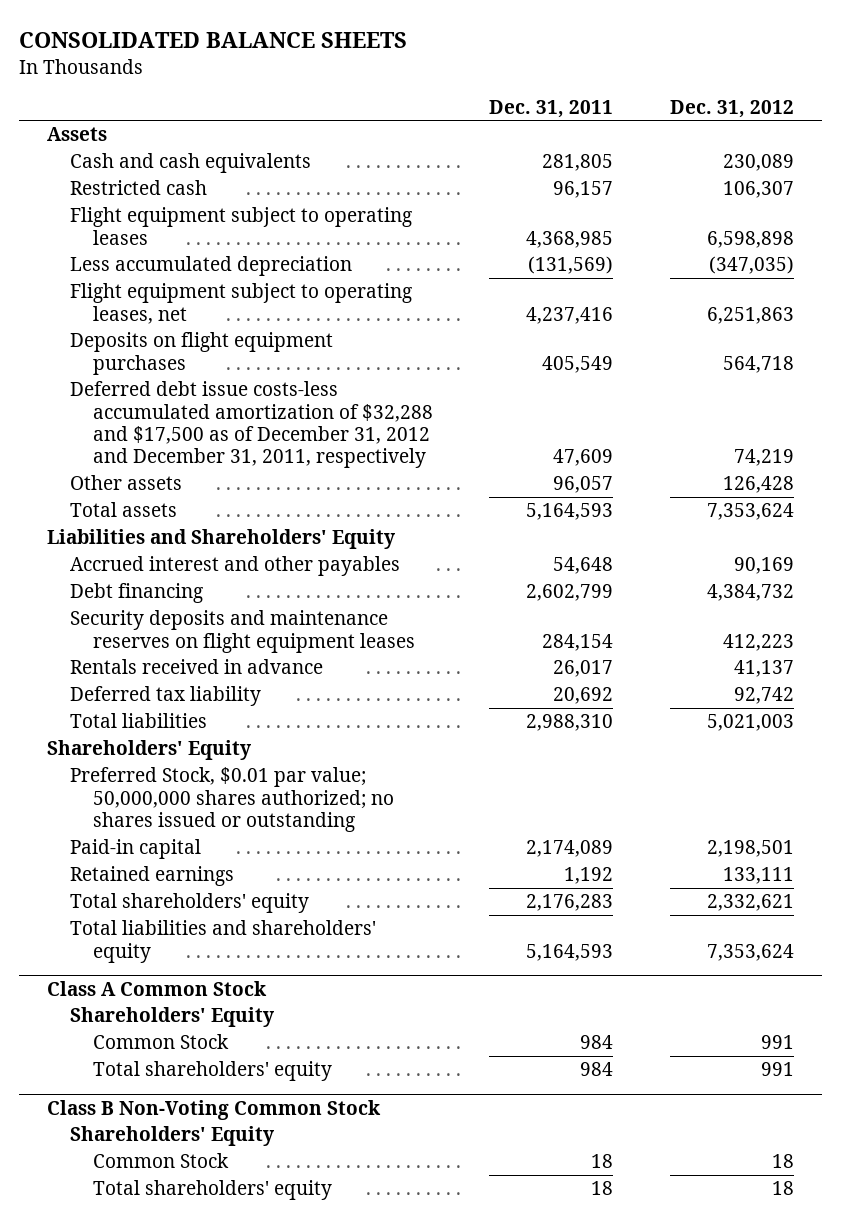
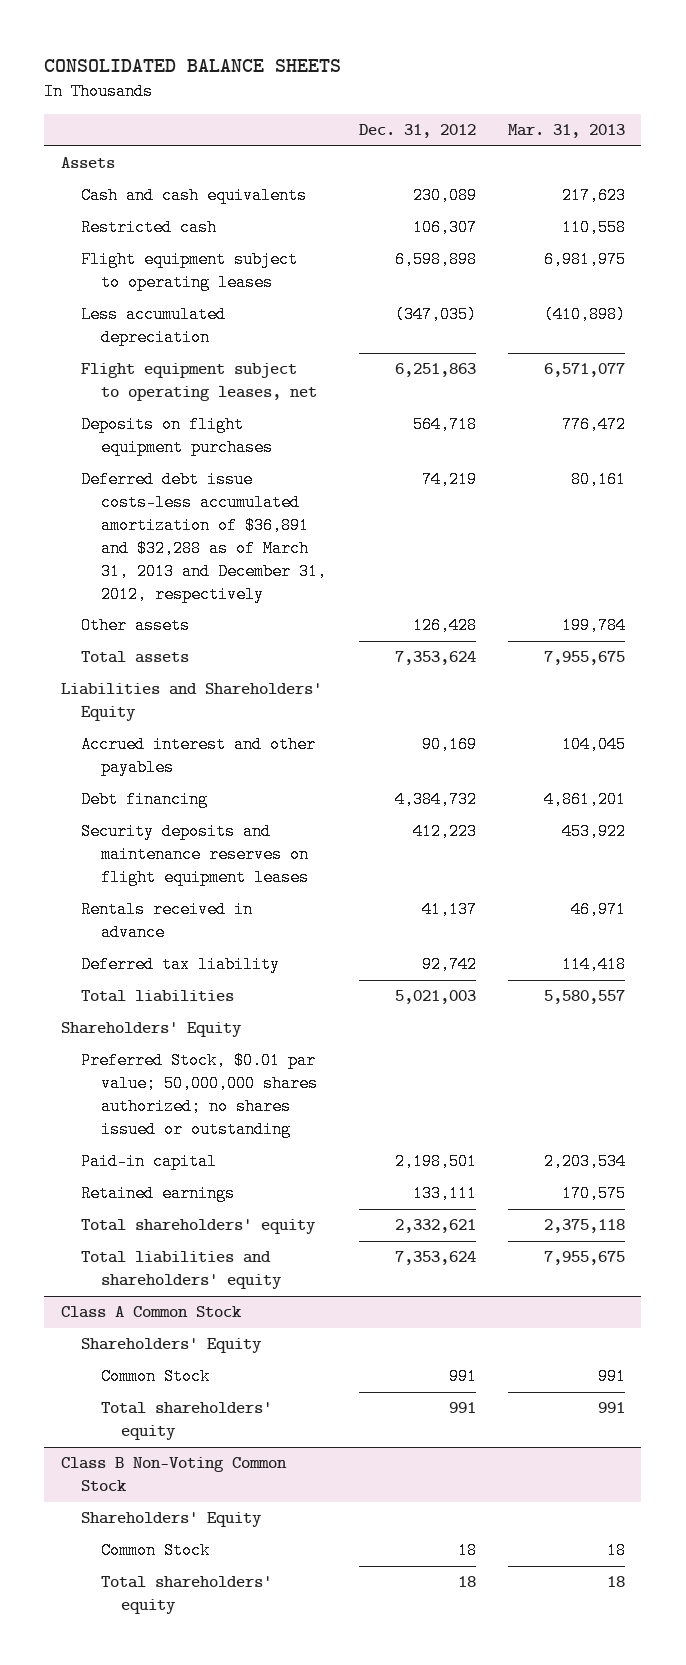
[489,99,614,118] Dec. 31, 2011 -> none
none -> [508,124,626,139] Mar. 31, 2013
[69,381,433,469] Deferred debt issue costs-less accumulated amortization of $32,288 and $17,500 as of December 31, 2012 and December 31, 2011, respectively -> [80,471,327,604] Deferred debt issue costs-less accumulated amortization of $36,891 and $32,288 as of March 31, 2013 and December 31, 2012, respectively

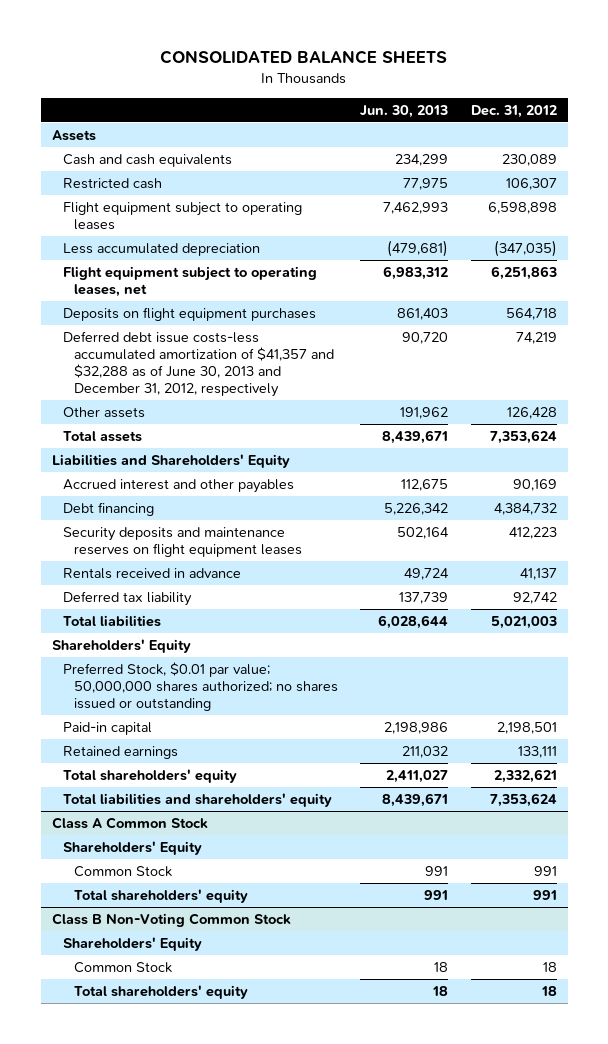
[508,124,626,139] Mar. 31, 2013 -> none
none -> [360,104,449,118] Jun. 30, 2013
[80,471,327,604] Deferred debt issue costs-less accumulated amortization of $36,891 and $32,288 as of March 31, 2013 and December 31, 2012, respectively -> [62,330,334,397] Deferred debt issue costs-less accumulated amortization of $41,357 and $32,288 as of June 30, 2013 and December 31, 2012, respectively

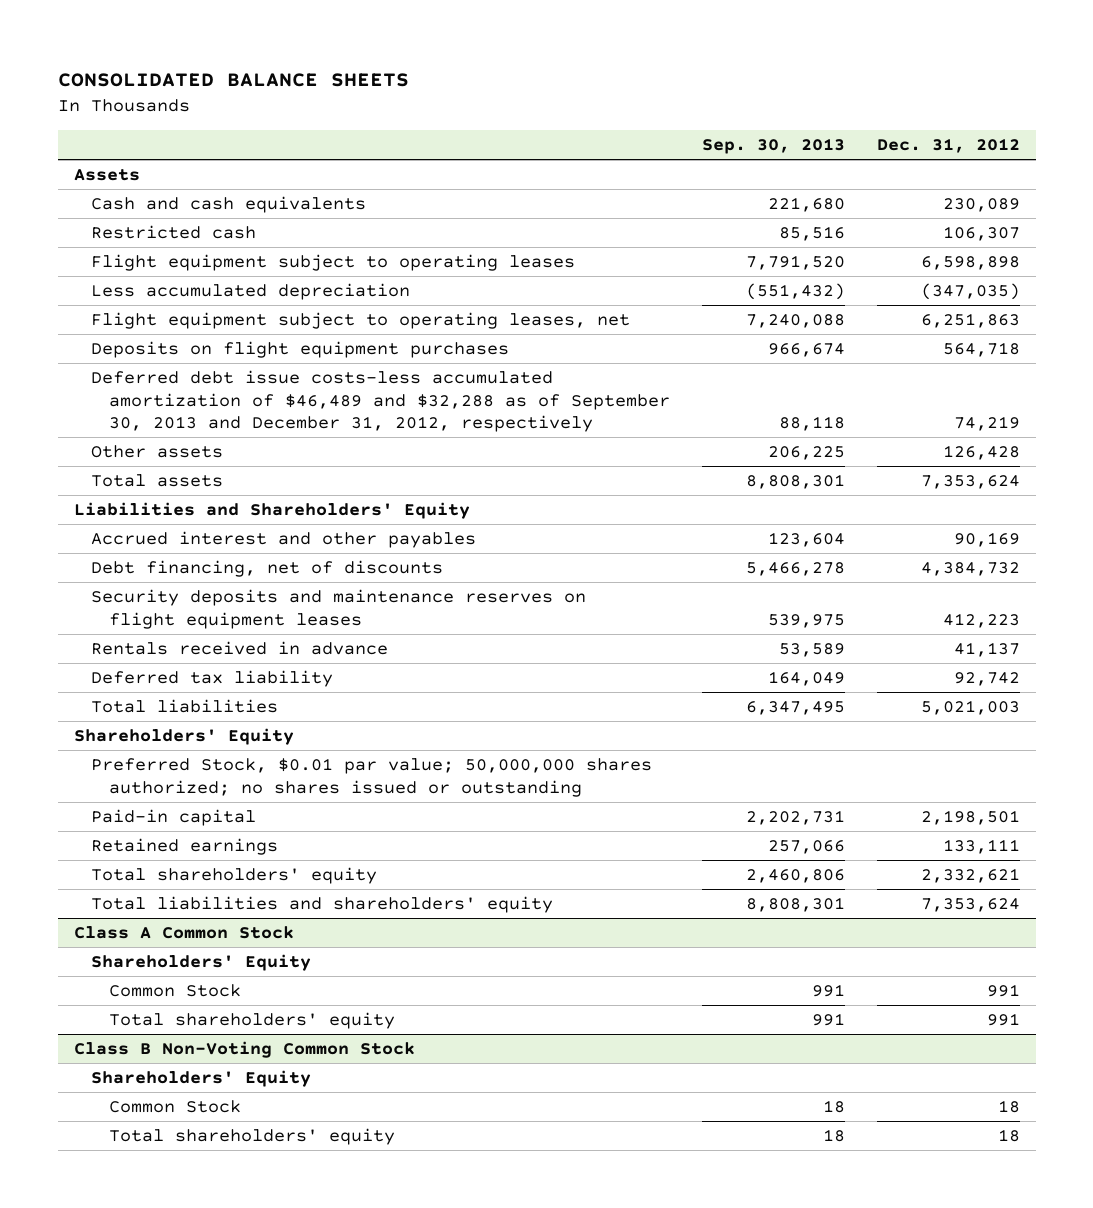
[360,104,449,118] Jun. 30, 2013 -> none
none -> [701,138,845,155] Sep. 30, 2013
[62,330,334,397] Deferred debt issue costs-less accumulated amortization of $41,357 and $32,288 as of June 30, 2013 and December 31, 2012, respectively -> [91,369,670,433] Deferred debt issue costs-less accumulated amortization of $46,489 and $32,288 as of September 30, 2013 and December 31, 2012, respectively
[62,501,154,516] Debt financing -> [91,559,444,577] Debt financing, net of discounts

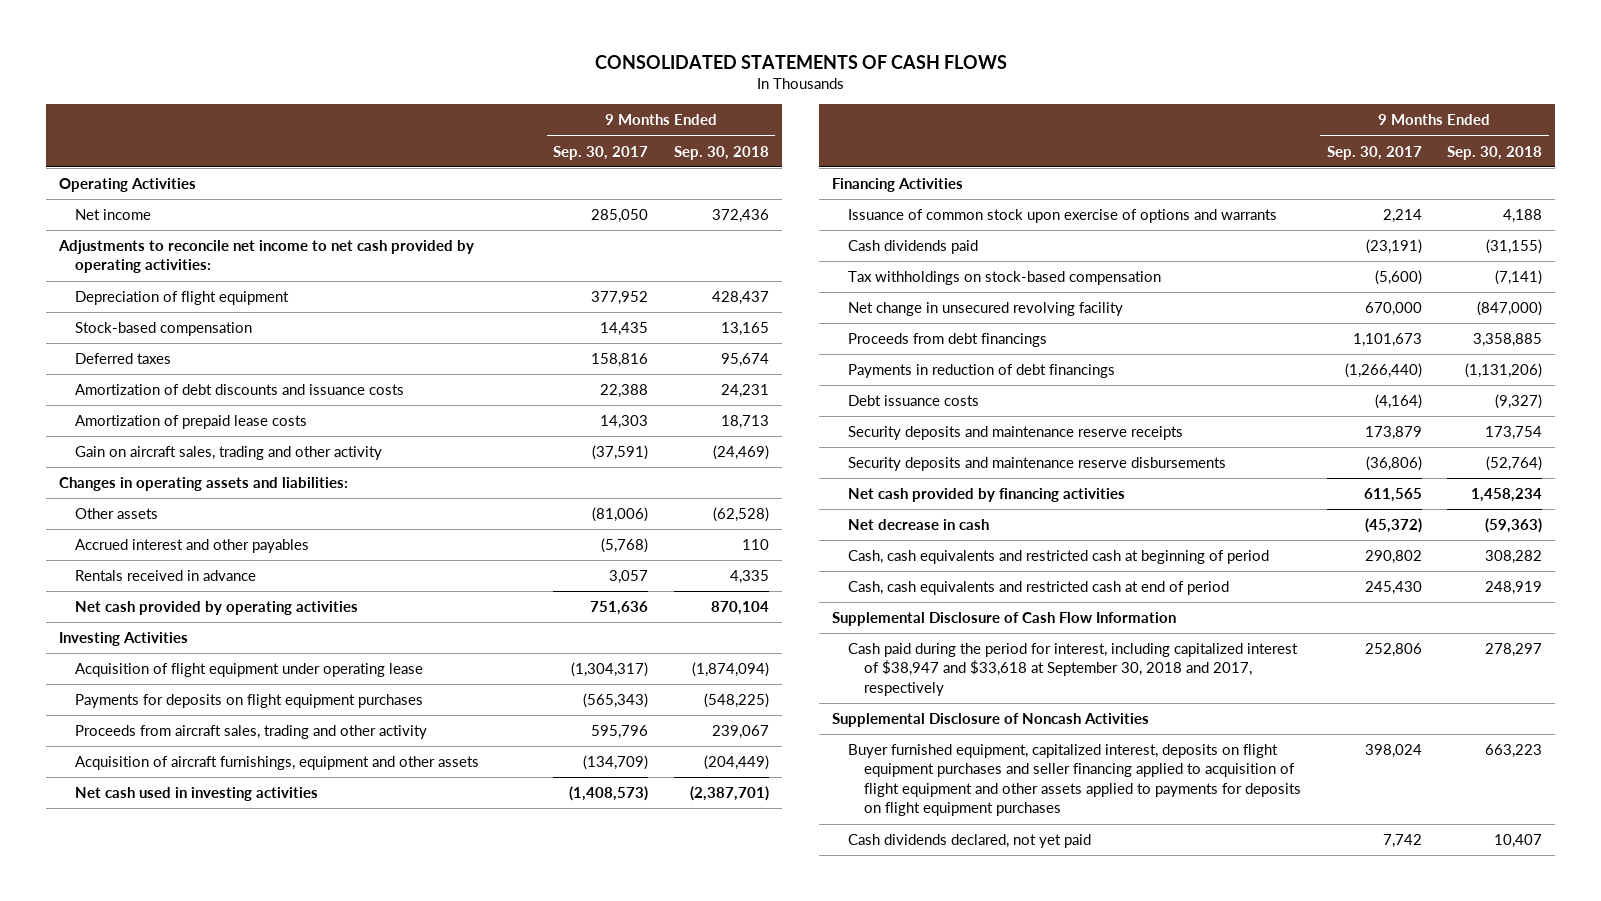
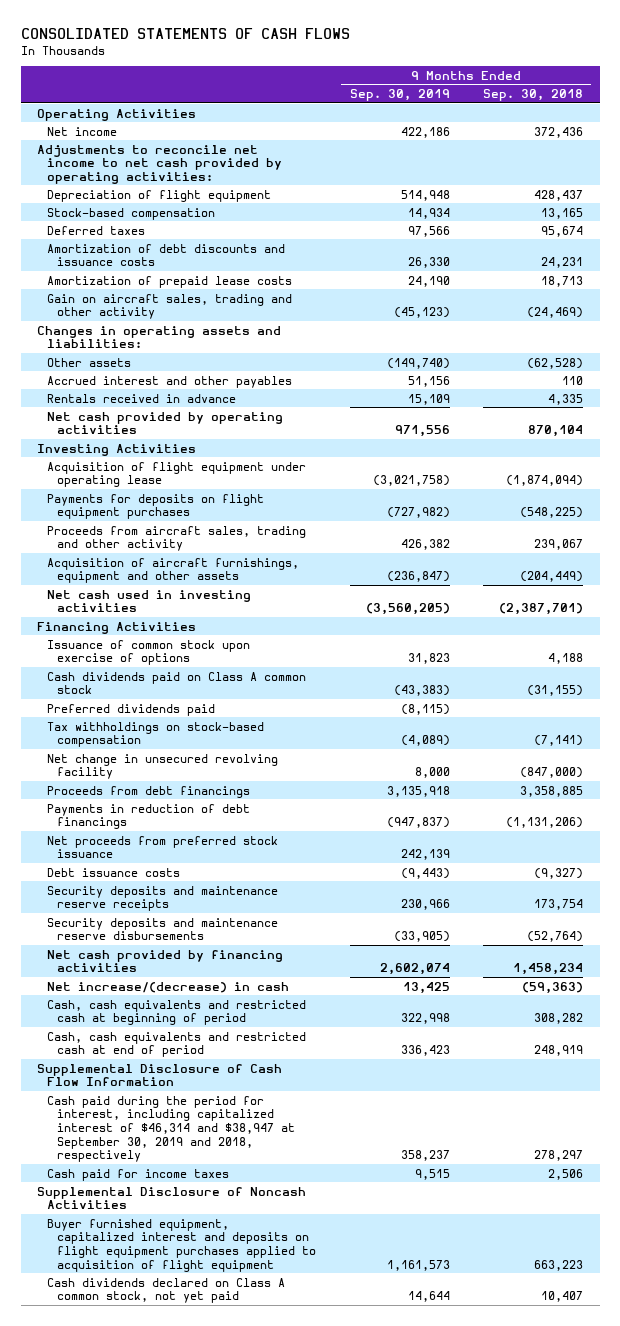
[553,145,649,160] Sep. 30, 2017 -> none
none -> [349,89,450,102] Sep. 30, 2019
[848,208,1278,223] Issuance of common stock upon exercise of options and warrants -> [47,639,251,666] Issuance of common stock upon exercise of options
[848,239,979,254] Cash dividends paid -> [47,671,307,695] Cash dividends paid on Class A common stock
none -> [47,703,216,716] Preferred dividends paid
none -> [47,835,279,859] Net proceeds from preferred stock issuance
[848,518,990,530] Net decrease in cash -> [47,981,290,993] Net increase/(decrease) in cash
[848,642,1299,696] Cash paid during the period for interest, including capitalized interest of $38,947 and $33,618 at September 30, 2018 and 2017, respectively -> [47,1095,296,1163] Cash paid during the period for interest, including capitalized interest of $46,314 and $38,947 at September 30, 2019 and 2018, respectively
none -> [47,1168,230,1181] Cash paid for income taxes
[848,743,1301,817] Buyer furnished equipment, capitalized interest, deposits on flight equipment purchases and seller financing applied to acquisition of flight equipment and other assets applied to payments for deposits on flight equipment purchases -> [47,1218,317,1272] Buyer furnished equipment, capitalized interest and deposits on flight equipment purchases applied to acquisition of flight equipment
[848,833,1092,848] Cash dividends declared, not yet paid -> [47,1277,286,1304] Cash dividends declared on Class A common stock, not yet paid

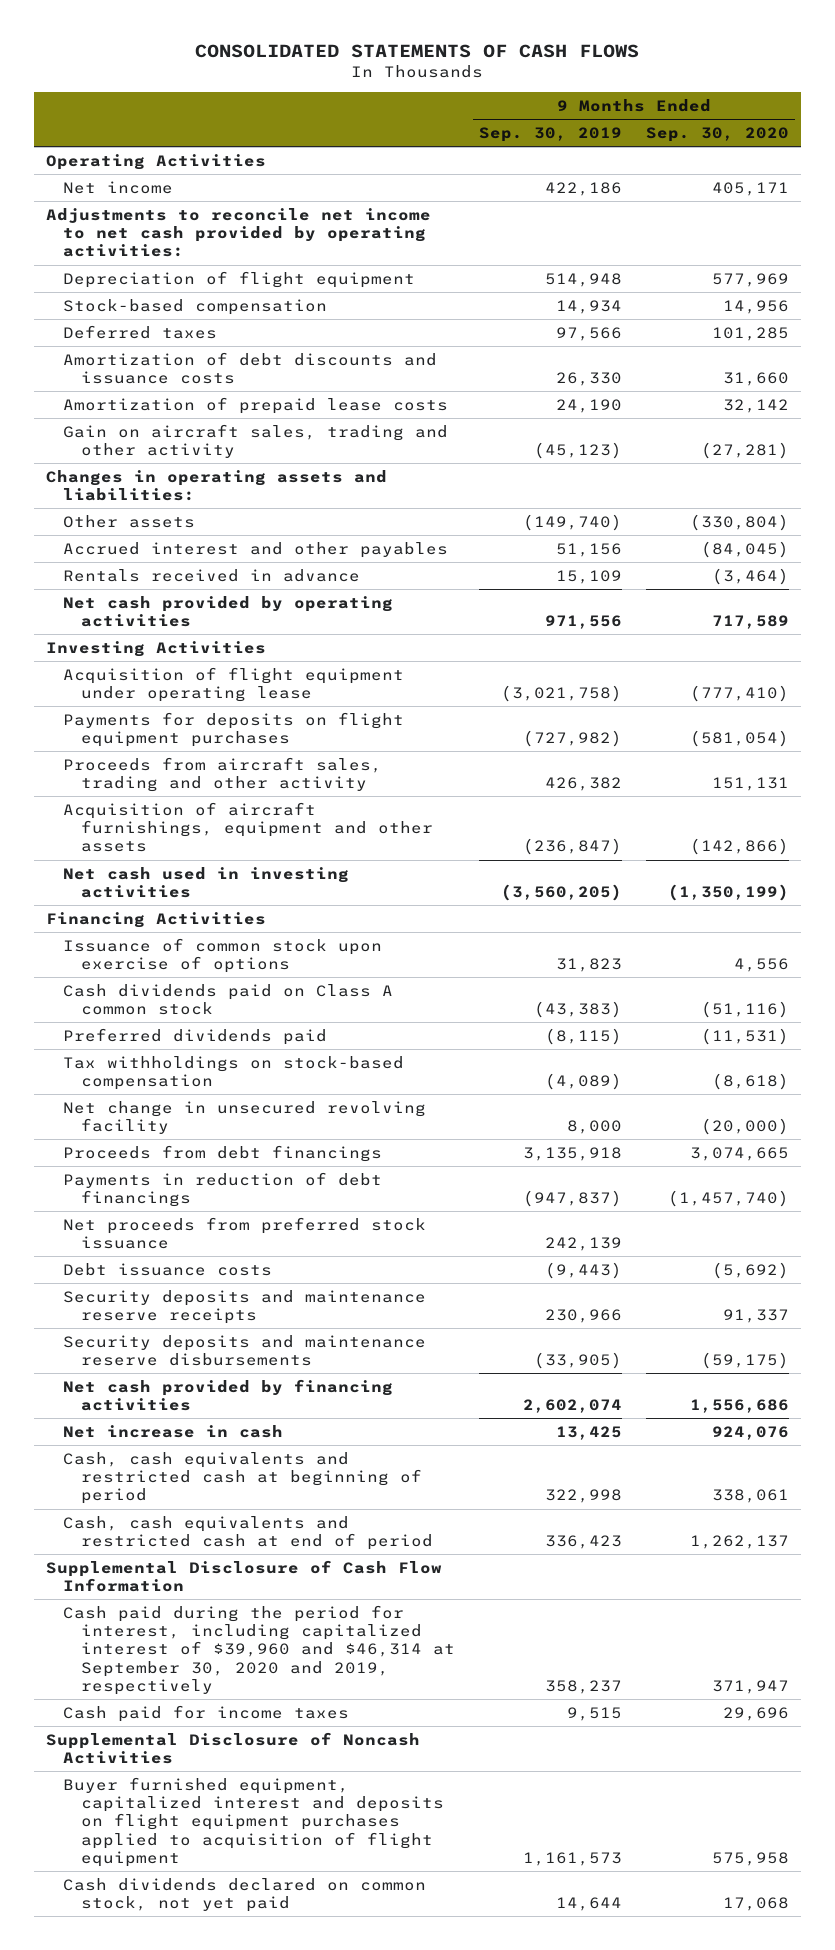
[483,89,584,102] Sep. 30, 2018 -> none
none -> [645,126,789,142] Sep. 30, 2020
[47,981,290,993] Net increase/(decrease) in cash -> [63,1424,284,1438] Net increase in cash
[47,1095,296,1163] Cash paid during the period for interest, including capitalized interest of $46,314 and $38,947 at September 30, 2019 and 2018, respectively -> [63,1604,455,1696] Cash paid during the period for interest, including capitalized interest of $39,960 and $46,314 at September 30, 2020 and 2019, respectively
[47,1277,286,1304] Cash dividends declared on Class A common stock, not yet paid -> [63,1877,427,1913] Cash dividends declared on common stock, not yet paid

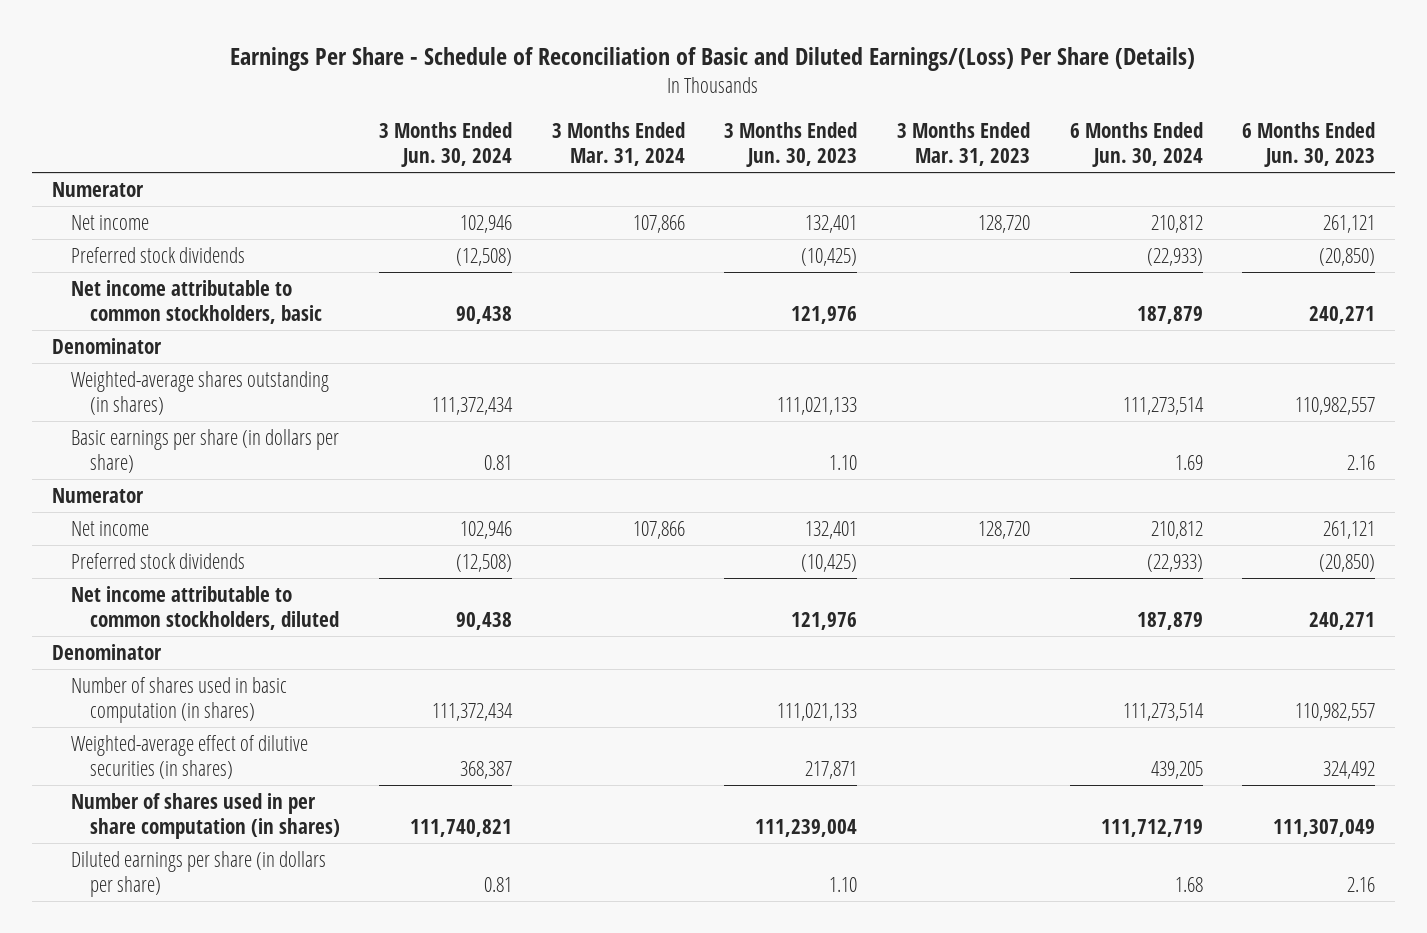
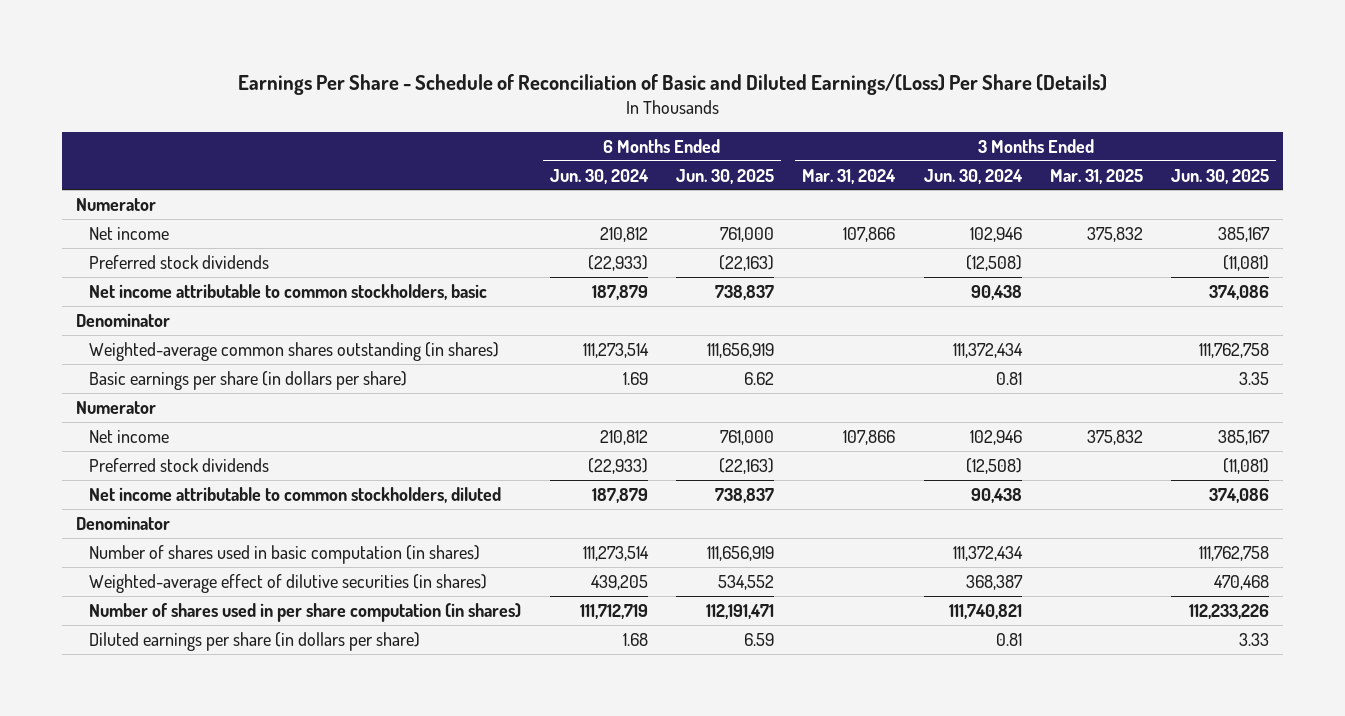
[724,121,858,168] 3 Months Ended Jun. 30, 2023 -> none
[897,121,1031,167] 3 Months Ended Mar. 31, 2023 -> none
[1242,121,1376,168] 6 Months Ended Jun. 30, 2023 -> none
none -> [676,168,775,184] Jun. 30, 2025
none -> [1050,168,1144,184] Mar. 31, 2025
none -> [1171,168,1270,184] Jun. 30, 2025
[70,370,329,416] Weighted-average shares outstanding (in shares) -> [89,341,500,361] Weighted-average common shares outstanding (in shares)

